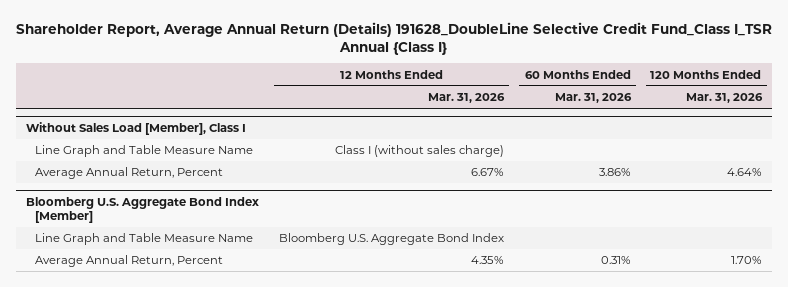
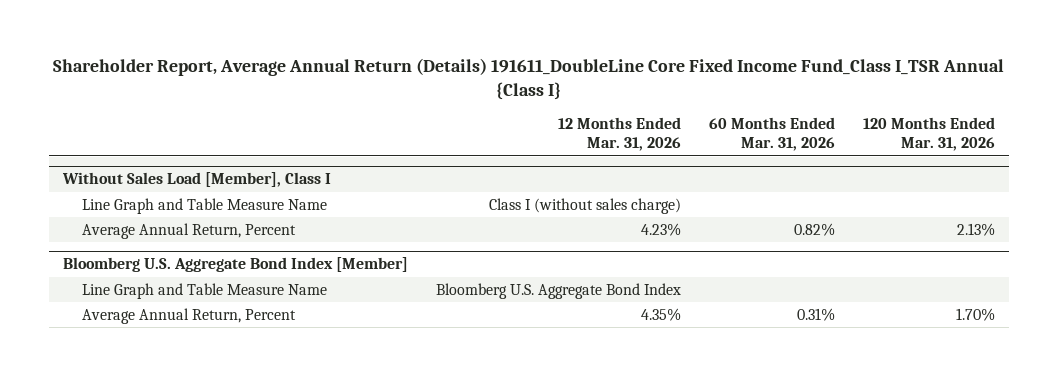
[15,21,772,55] Shareholder Report, Average Annual Return (Details) 191628_DoubleLine Selective Credit Fund_Class I_TSR Annual {Class I} -> [52,58,1004,101] Shareholder Report, Average Annual Return (Details) 191611_DoubleLine Core Fixed Income Fund_Class I_TSR Annual {Class I}
[471,168,505,177] 6.67% -> [640,222,681,236] 4.23%
[598,168,631,177] 3.86% -> [794,222,836,236] 0.82%
[726,168,762,177] 4.64% -> [957,222,996,236] 2.13%

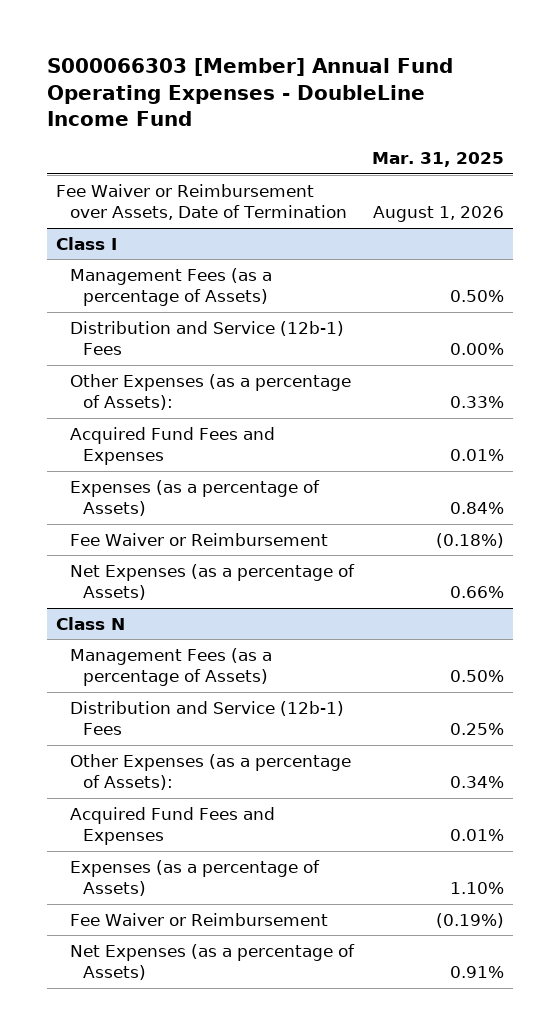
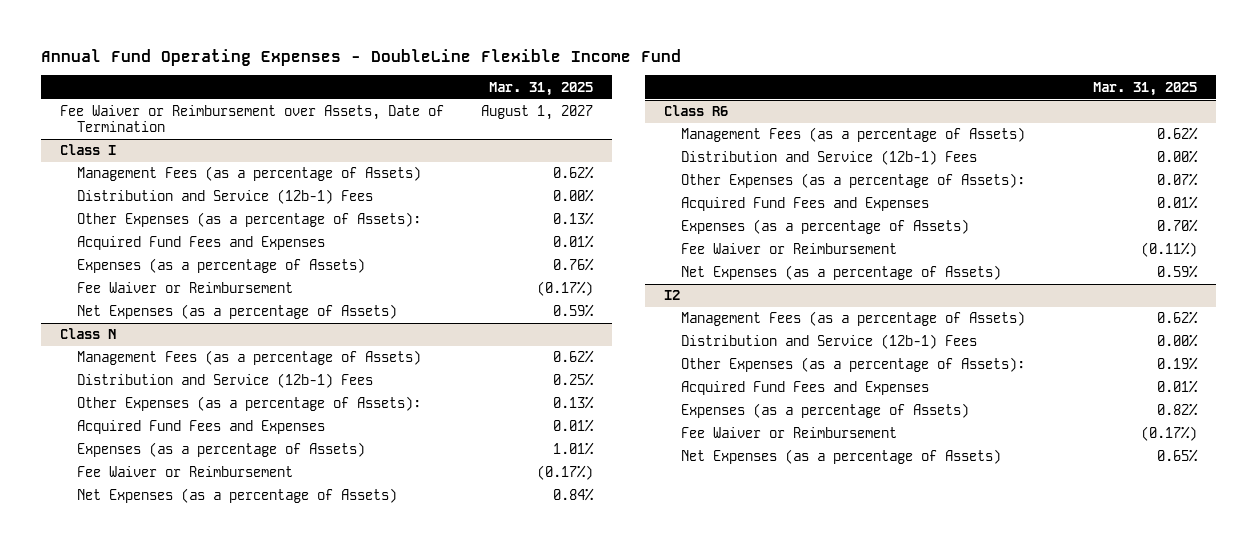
[47,58,454,126] S000066303 [Member] Annual Fund Operating Expenses - DoubleLine Income Fund -> [41,49,682,67] Annual Fund Operating Expenses - DoubleLine Flexible Income Fund
[372,206,504,223] August 1, 2026 -> [481,105,594,121] August 1, 2027
[449,290,504,303] 0.50% -> [553,166,595,180] 0.62%
[449,396,504,409] 0.33% -> [553,212,595,226] 0.13%
[449,502,504,515] 0.84% -> [553,258,595,272] 0.76%
[435,532,504,548] (0.18%) -> [537,281,594,297] (0.17%)
[449,586,504,599] 0.66% -> [553,304,595,318] 0.59%
[449,670,504,683] 0.50% -> [553,350,595,364] 0.62%
[449,776,504,789] 0.34% -> [553,396,595,410] 0.13%
[449,882,504,895] 1.10% -> [553,442,595,456] 1.01%
[435,912,504,928] (0.19%) -> [537,465,594,481] (0.17%)
[449,966,504,979] 0.91% -> [553,488,595,502] 0.84%
none -> [663,105,728,117] Class R6
none -> [680,127,1025,143] Management Fees (as a percentage of Assets)
none -> [680,150,977,166] Distribution and Service (12b-1) Fees
none -> [680,173,1025,189] Other Expenses (as a percentage of Assets):
none -> [680,197,929,212] Acquired Fund Fees and Expenses
none -> [680,219,969,235] Expenses (as a percentage of Assets)
none -> [680,243,897,255] Fee Waiver or Reimbursement
none -> [680,265,1001,281] Net Expenses (as a percentage of Assets)
none -> [663,290,680,301] I2
none -> [680,311,1025,327] Management Fees (as a percentage of Assets)
none -> [680,334,977,350] Distribution and Service (12b-1) Fees
none -> [680,357,1025,373] Other Expenses (as a percentage of Assets):
none -> [680,381,929,396] Acquired Fund Fees and Expenses
none -> [680,403,969,419] Expenses (as a percentage of Assets)
none -> [680,427,897,439] Fee Waiver or Reimbursement
none -> [680,449,1001,465] Net Expenses (as a percentage of Assets)

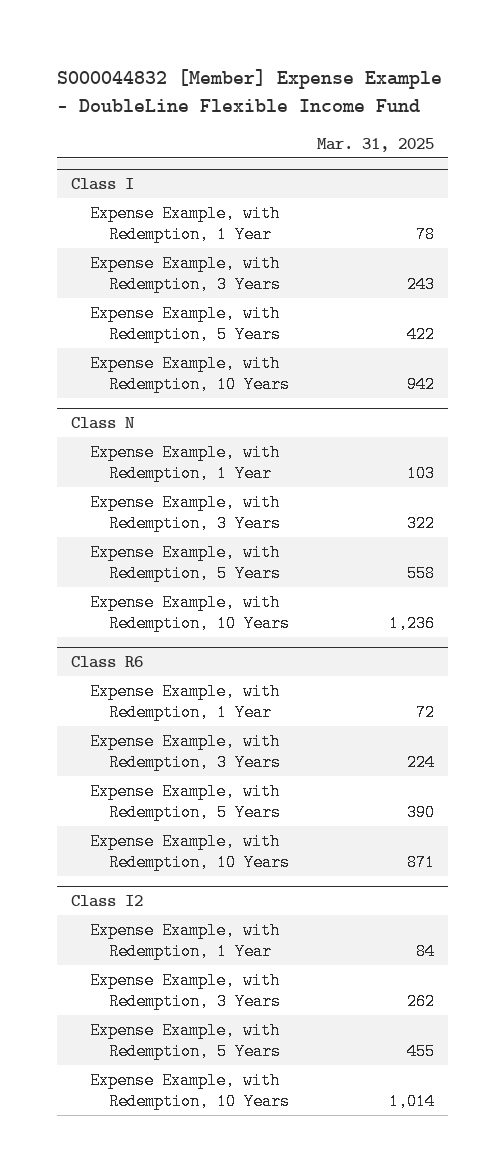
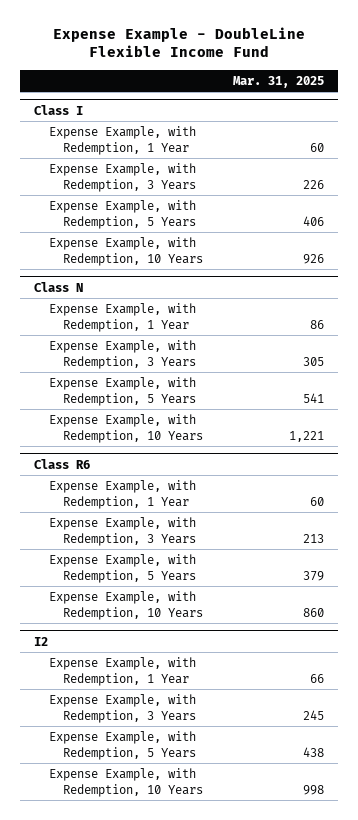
[56,69,442,112] S000044832 [Member] Expense Example - DoubleLine Flexible Income Fund -> [53,26,306,58] Expense Example - DoubleLine Flexible Income Fund
[415,226,435,244] 78 -> [309,142,324,152] 60
[406,276,435,294] 243 -> [302,179,324,189] 226
[406,326,435,344] 422 -> [302,215,324,226] 406
[406,376,435,394] 942 -> [302,253,324,264] 926
[406,465,435,483] 103 -> [309,319,324,329] 86
[406,515,435,533] 322 -> [302,356,324,366] 305
[406,565,435,583] 558 -> [302,392,324,403] 541
[388,615,435,633] 1,236 -> [288,430,324,442] 1,221
[415,704,435,722] 72 -> [309,496,324,506] 60
[406,754,435,772] 224 -> [302,533,324,543] 213
[406,804,435,822] 390 -> [302,570,324,581] 379
[406,854,435,872] 871 -> [302,607,324,617] 860
[70,895,143,908] Class I2 -> [34,636,49,646] I2
[415,943,435,961] 84 -> [309,673,324,683] 66
[406,993,435,1011] 262 -> [302,709,324,720] 245
[406,1043,435,1061] 455 -> [302,746,324,757] 438
[388,1093,435,1111] 1,014 -> [302,784,324,795] 998

